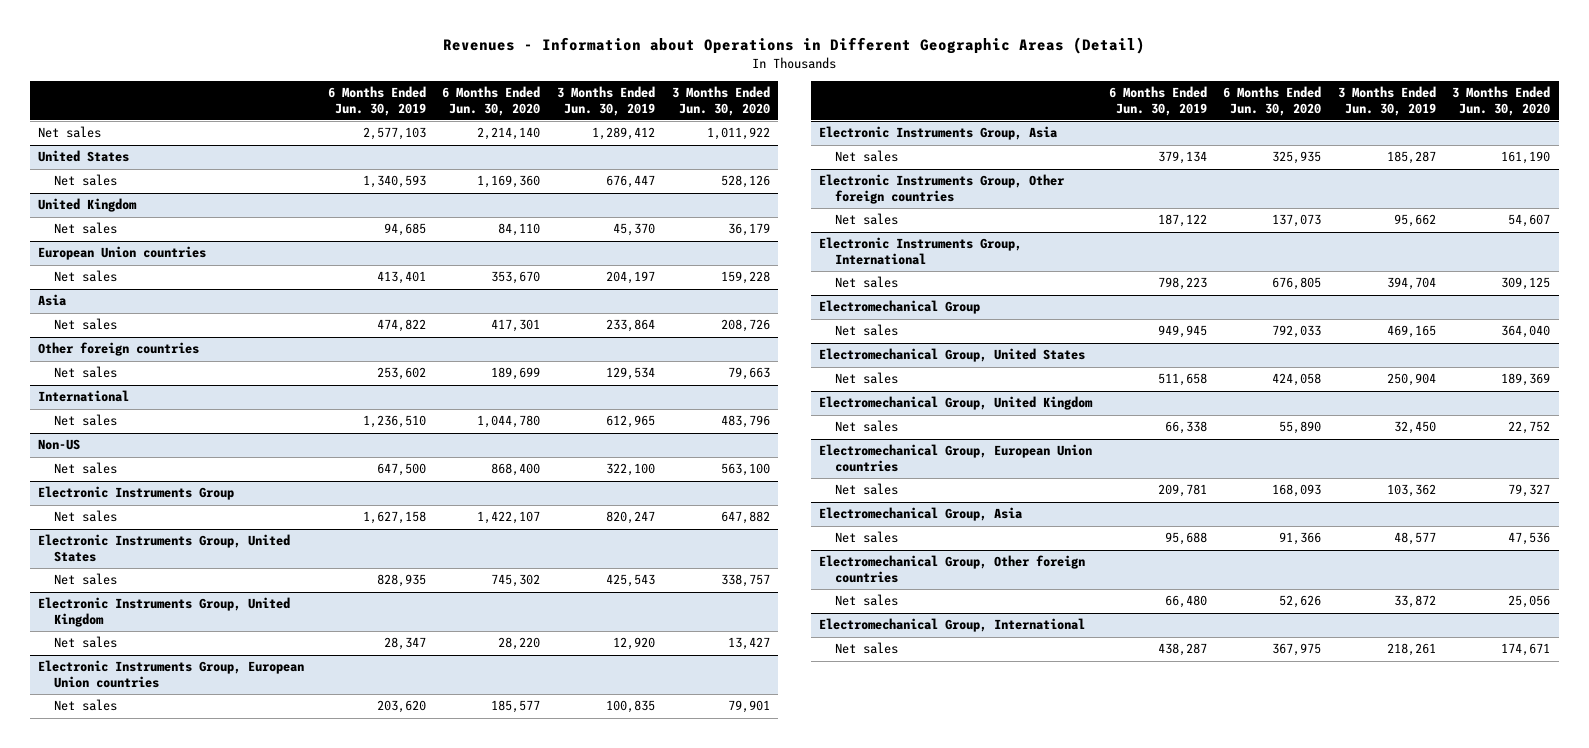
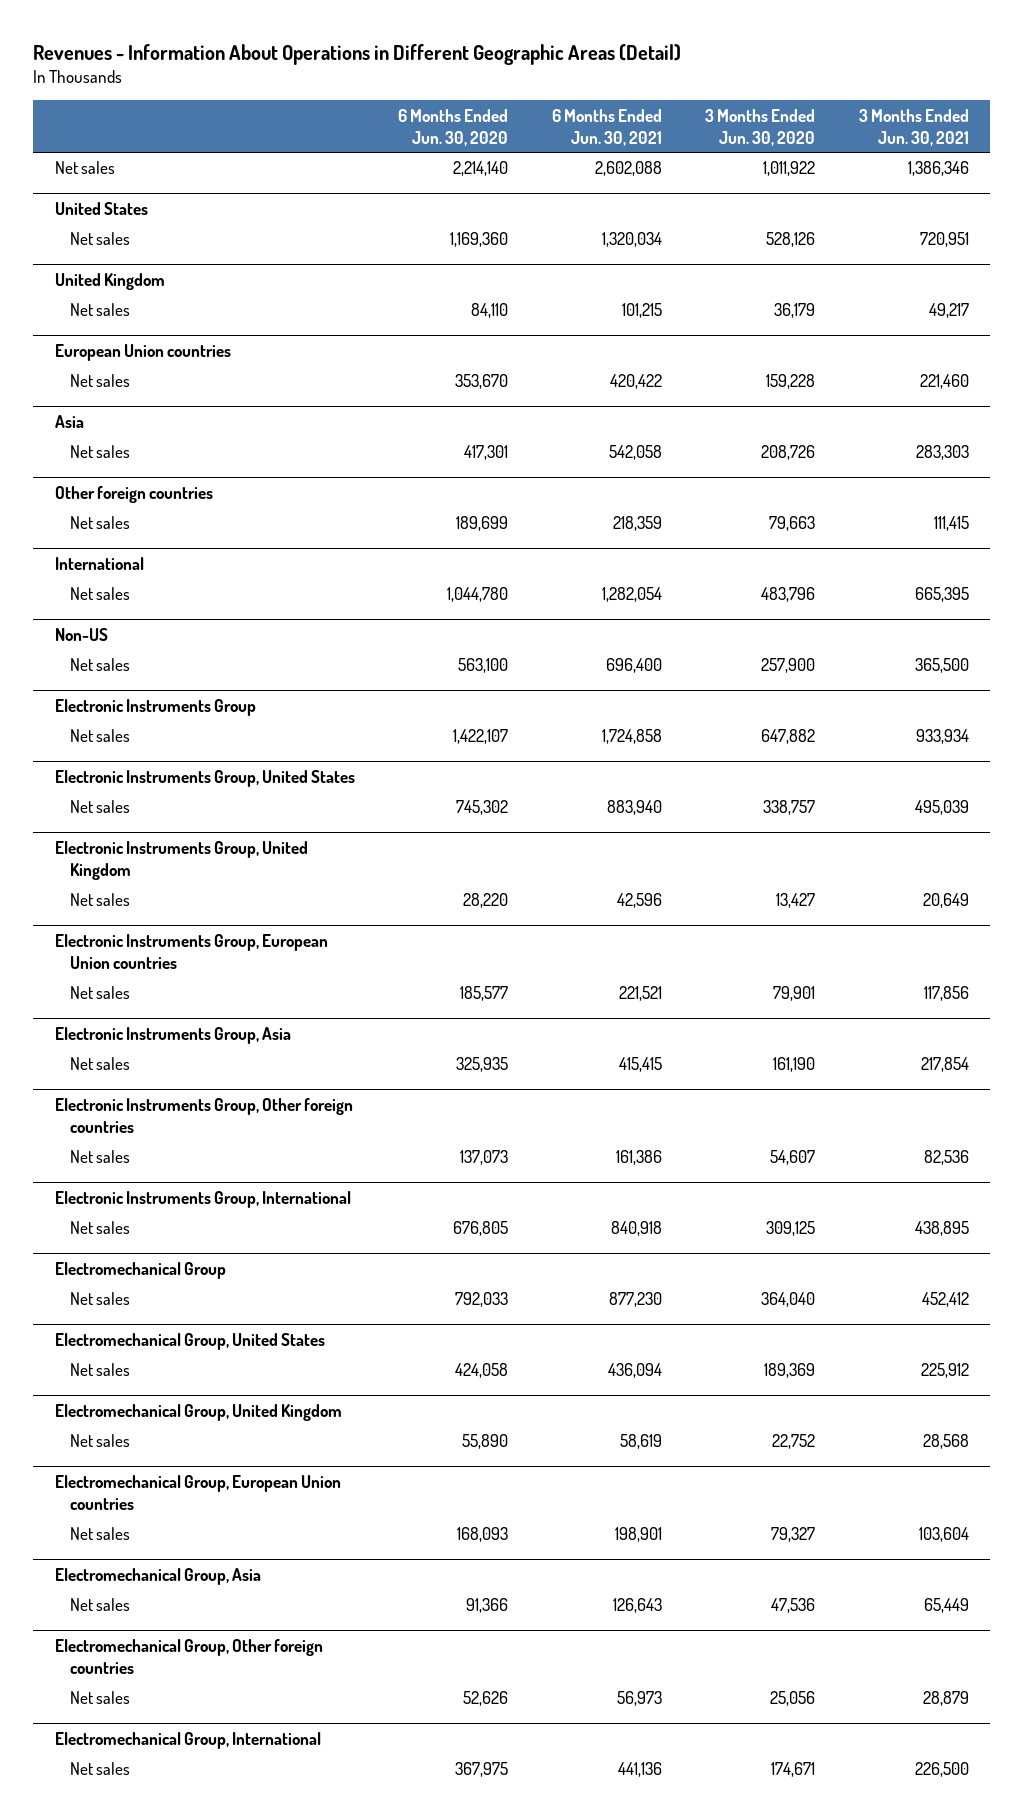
[443,37,1146,55] Revenues - Information about Operations in Different Geographic Areas (Detail) -> [32,43,681,65] Revenues - Information About Operations in Different Geographic Areas (Detail)
[327,85,426,116] 6 Months Ended Jun. 30, 2019 -> none
[557,85,656,116] 3 Months Ended Jun. 30, 2019 -> none
none -> [551,108,662,146] 6 Months Ended Jun. 30, 2021
none -> [858,108,969,146] 3 Months Ended Jun. 30, 2021
[491,463,541,477] 868,400 -> [458,658,509,674] 563,100
[720,463,770,477] 563,100 -> [761,658,816,674] 257,900

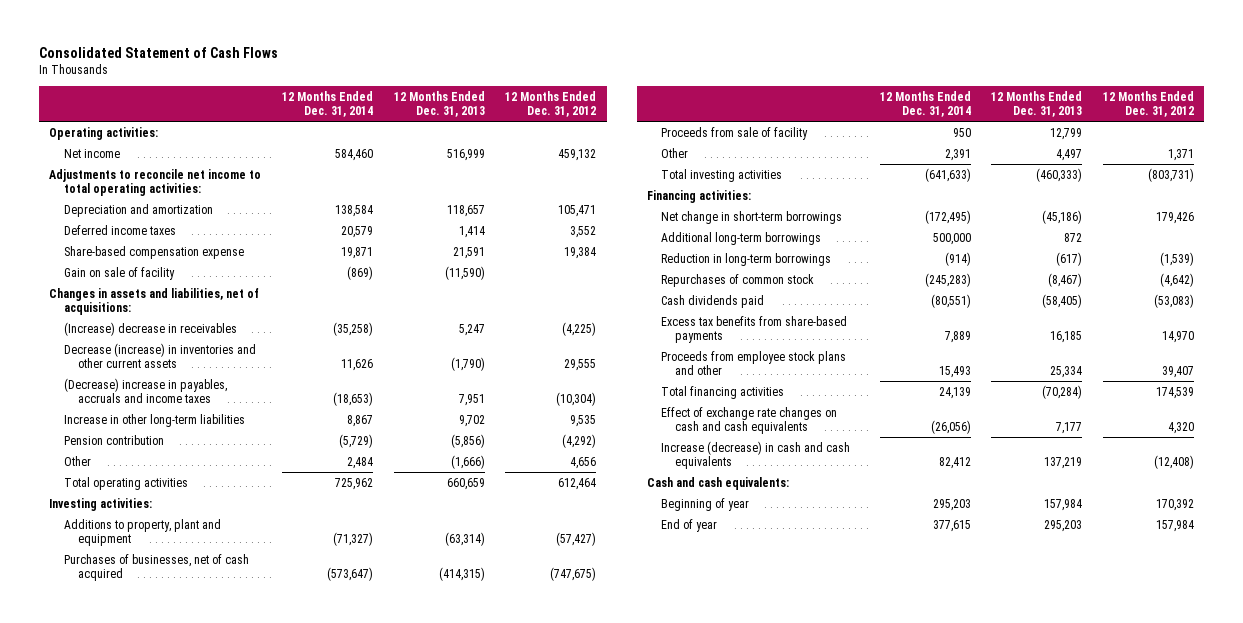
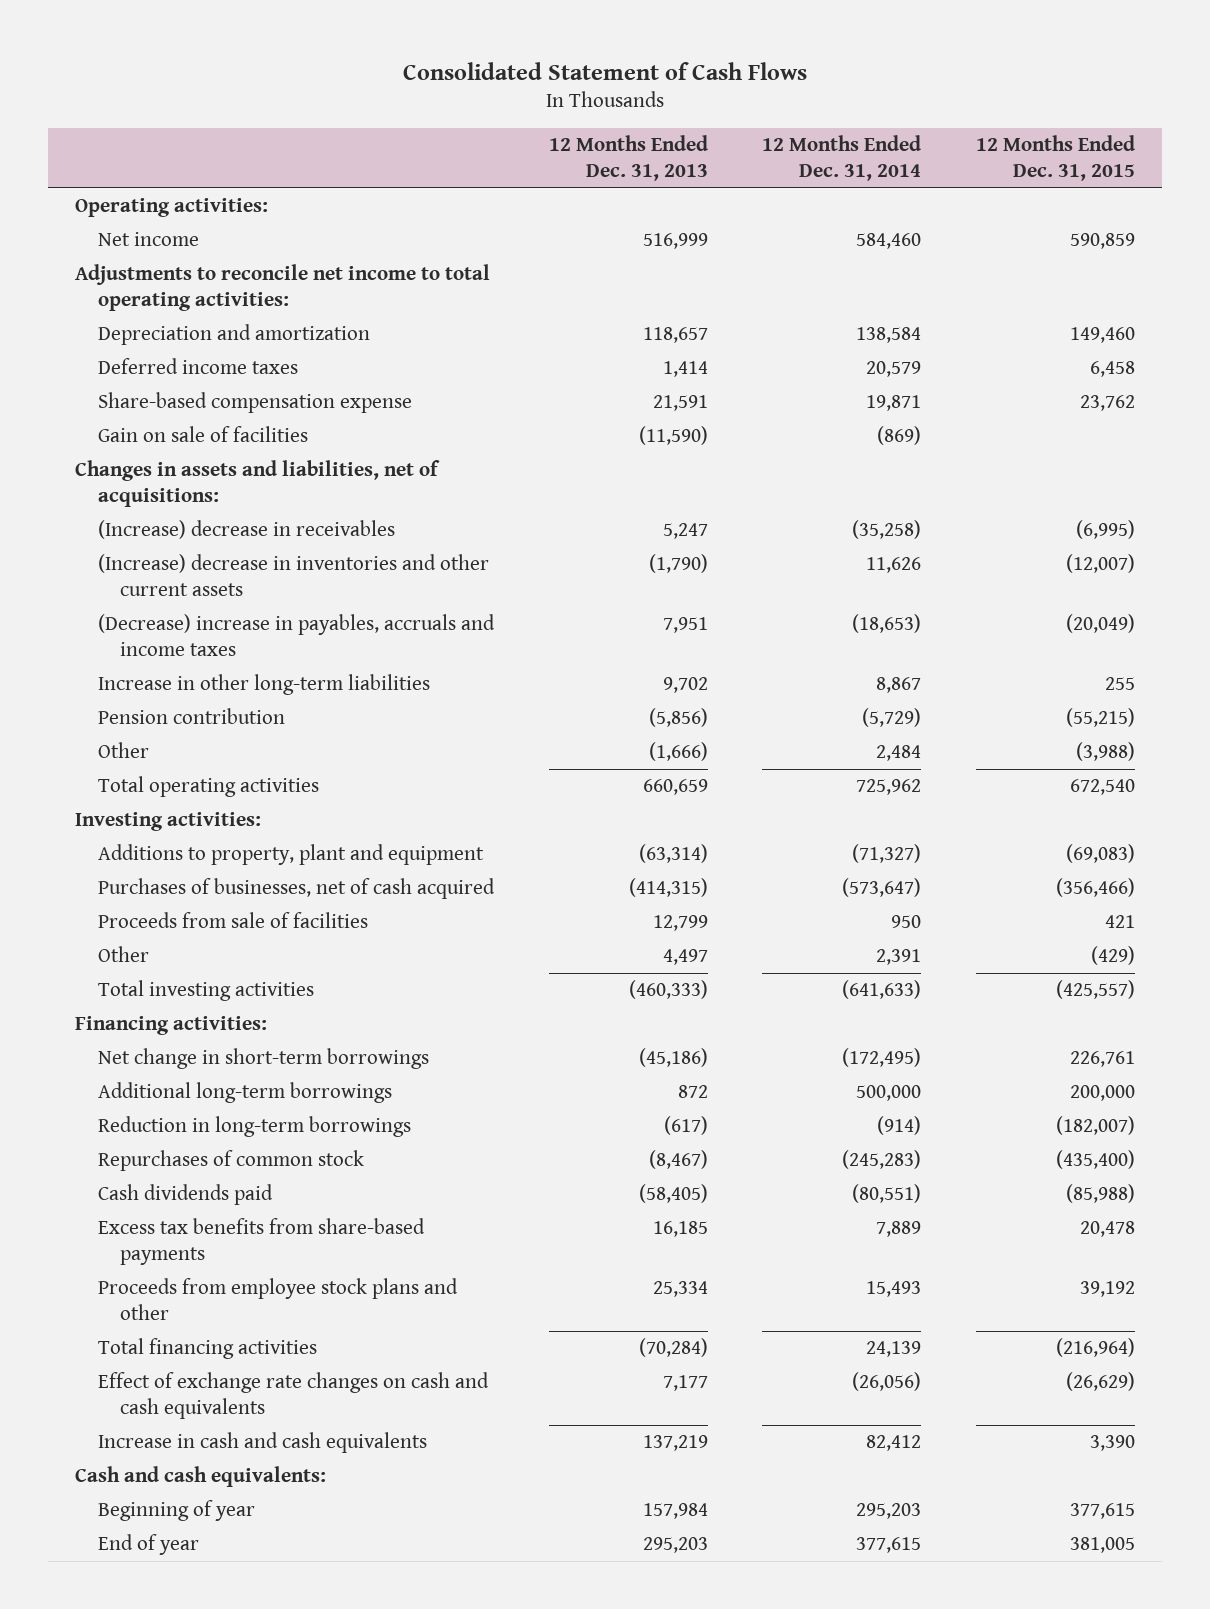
[505,90,597,118] 12 Months Ended Dec. 31, 2012 -> none
none -> [976,135,1136,182] 12 Months Ended Dec. 31, 2015
[63,266,175,280] Gain on sale of facility -> [97,426,308,443] Gain on sale of facilities
[63,342,256,369] Decrease (increase) in inventories and other current assets -> [97,554,489,597] (Increase) decrease in inventories and other current assets
[661,126,809,140] Proceeds from sale of facility -> [97,912,368,929] Proceeds from sale of facilities
[661,440,851,470] Increase (decrease) in cash and cash equivalents -> [97,1432,427,1454] Increase in cash and cash equivalents

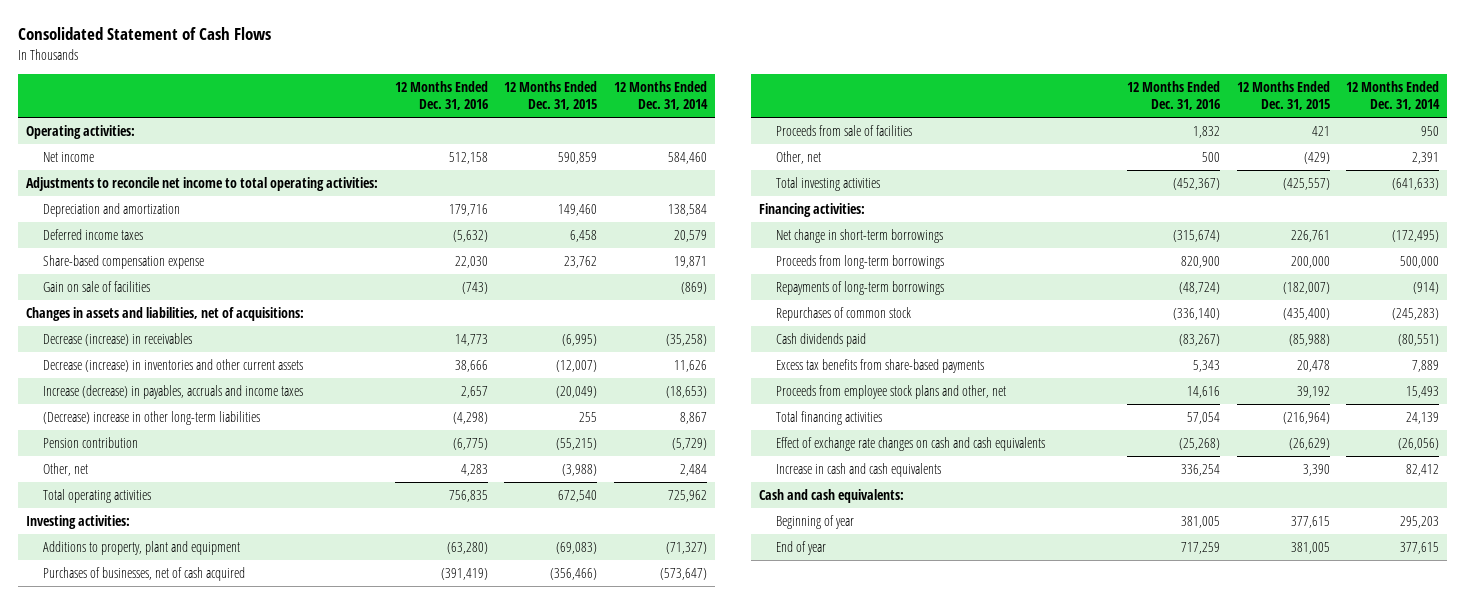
[548,135,708,182] 12 Months Ended Dec. 31, 2013 -> none
none -> [394,80,488,111] 12 Months Ended Dec. 31, 2016
[97,520,395,540] (Increase) decrease in receivables -> [43,333,193,347] Decrease (increase) in receivables
[97,554,489,597] (Increase) decrease in inventories and other current assets -> [43,359,304,373] Decrease (increase) in inventories and other current assets
[97,614,495,657] (Decrease) increase in payables, accruals and income taxes -> [43,385,304,400] Increase (decrease) in payables, accruals and income taxes
[97,674,430,696] Increase in other long-term liabilities -> [43,411,261,426] (Decrease) increase in other long-term liabilities
[97,742,149,759] Other -> [43,463,89,477] Other, net
[97,946,149,963] Other -> [775,151,821,165] Other, net
[97,1082,392,1104] Additional long-term borrowings -> [775,255,944,270] Proceeds from long-term borrowings
[97,1116,411,1138] Reduction in long-term borrowings -> [775,281,944,296] Repayments of long-term borrowings
[97,1278,458,1321] Proceeds from employee stock plans and other -> [775,385,1006,400] Proceeds from employee stock plans and other, net

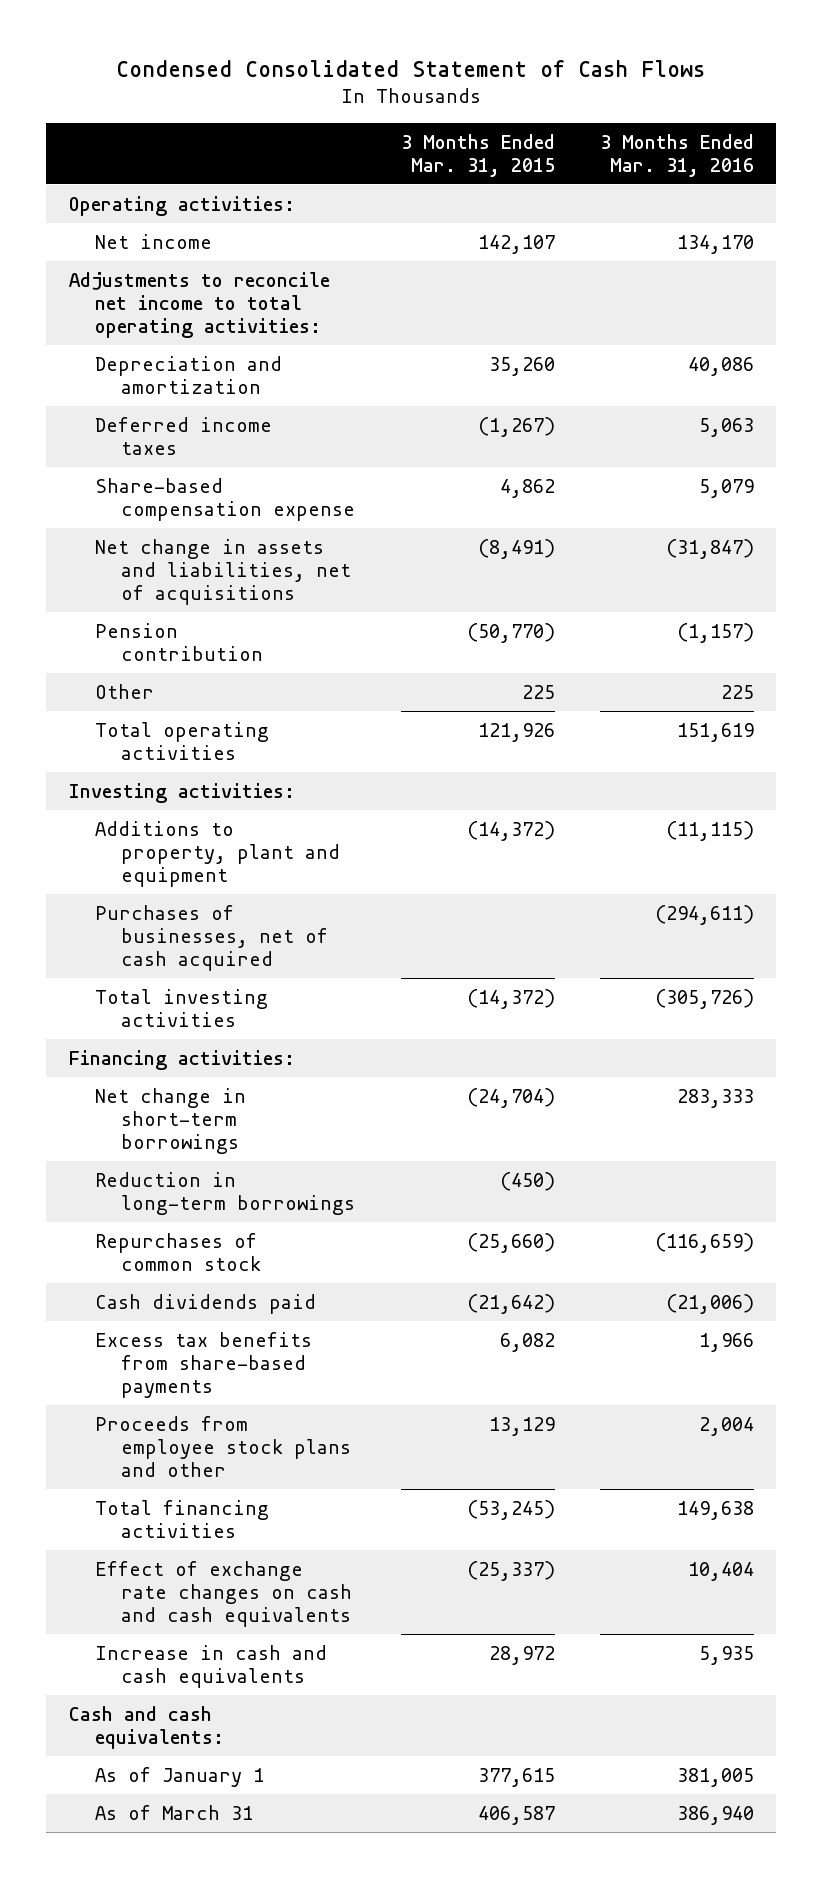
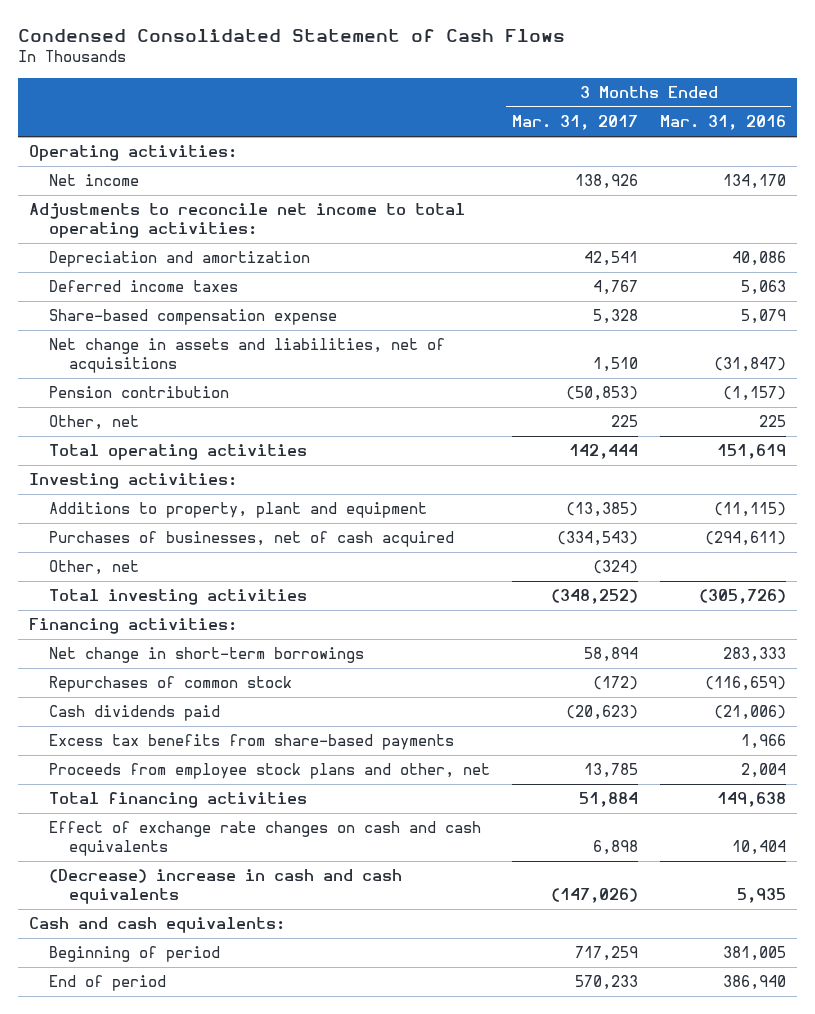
[400,133,555,177] 3 Months Ended Mar. 31, 2015 -> none
none -> [511,115,638,131] Mar. 31, 2017
[94,683,154,699] Other -> [49,415,140,431] Other, net
none -> [49,560,140,576] Other, net
[94,1171,356,1215] Reduction in long-term borrowings -> none
[94,1415,352,1477] Proceeds from employee stock plans and other -> [49,763,491,780] Proceeds from employee stock plans and other, net
[94,1644,327,1688] Increase in cash and cash equivalents -> [49,869,403,905] (Decrease) increase in cash and cash equivalents
[94,1766,264,1787] As of January 1 -> [49,946,221,963] Beginning of period
[94,1804,253,1820] As of March 31 -> [49,975,167,992] End of period

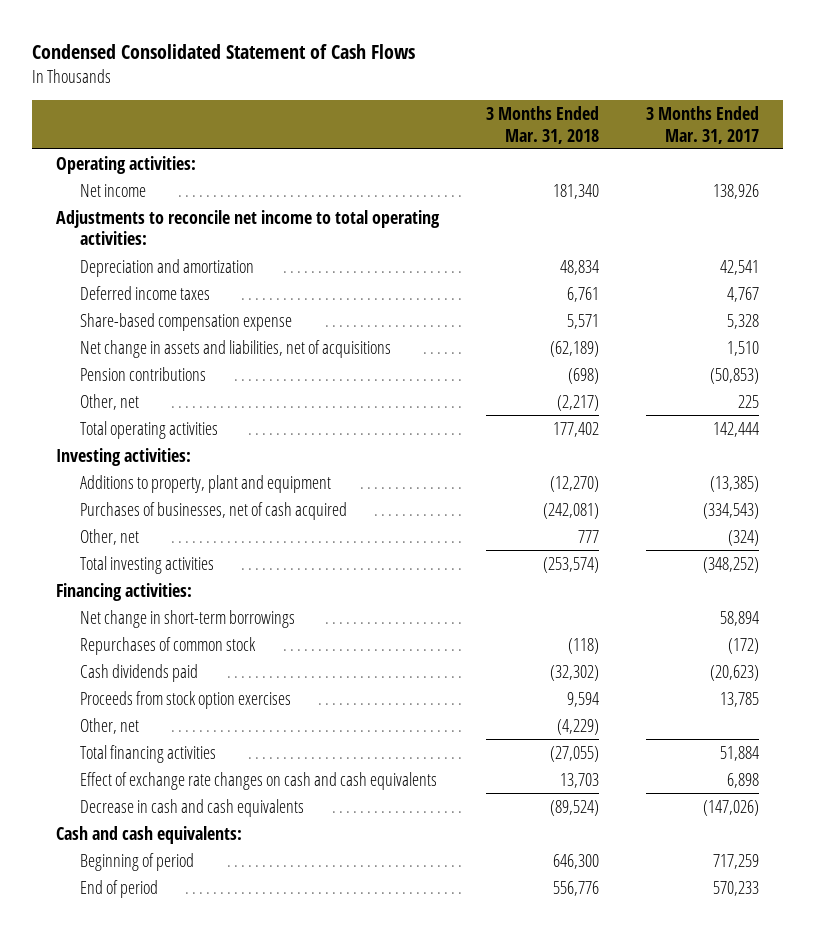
[659,115,786,131] Mar. 31, 2016 -> none
none -> [485,105,599,144] 3 Months Ended Mar. 31, 2018
[49,386,230,399] Pension contribution -> [79,366,206,381] Pension contributions
[49,734,455,751] Excess tax benefits from share-based payments -> none
[49,763,491,780] Proceeds from employee stock plans and other, net -> [79,690,291,709] Proceeds from stock option exercises
none -> [79,717,139,734] Other, net
[49,869,403,905] (Decrease) increase in cash and cash equivalents -> [79,798,304,817] Decrease in cash and cash equivalents

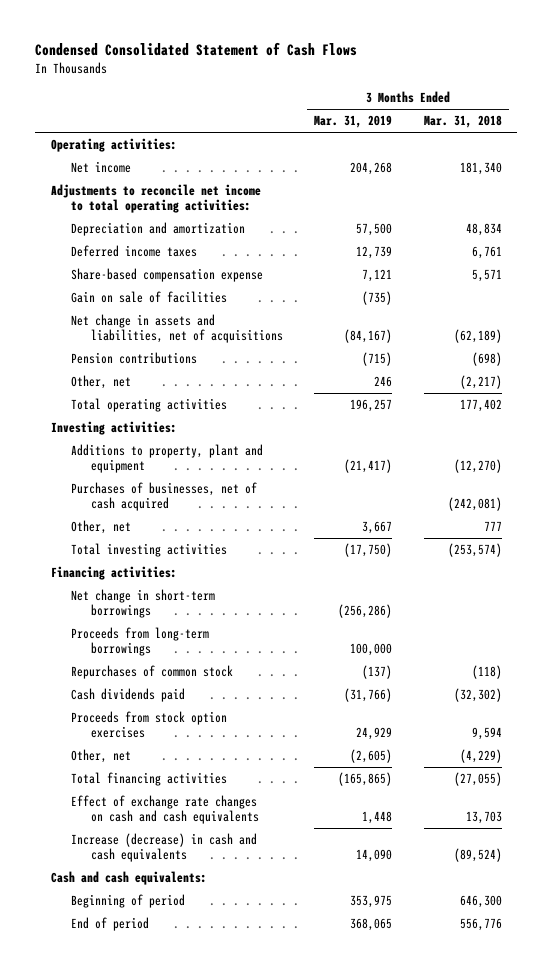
[646,105,760,144] 3 Months Ended Mar. 31, 2017 -> none
none -> [314,115,393,129] Mar. 31, 2019
none -> [71,291,228,304] Gain on sale of facilities
none -> [71,627,210,657] Proceeds from long-term borrowings
[79,798,304,817] Decrease in cash and cash equivalents -> [71,833,258,863] Increase (decrease) in cash and cash equivalents

